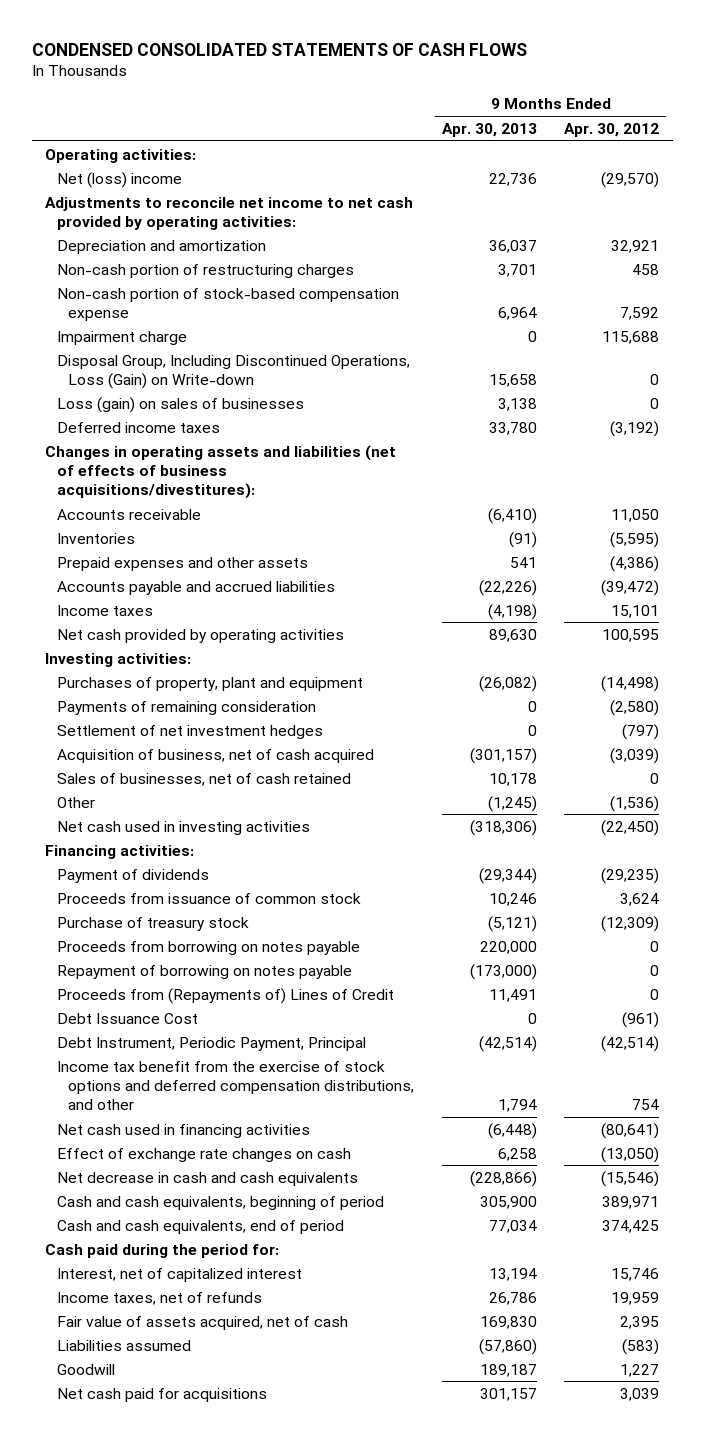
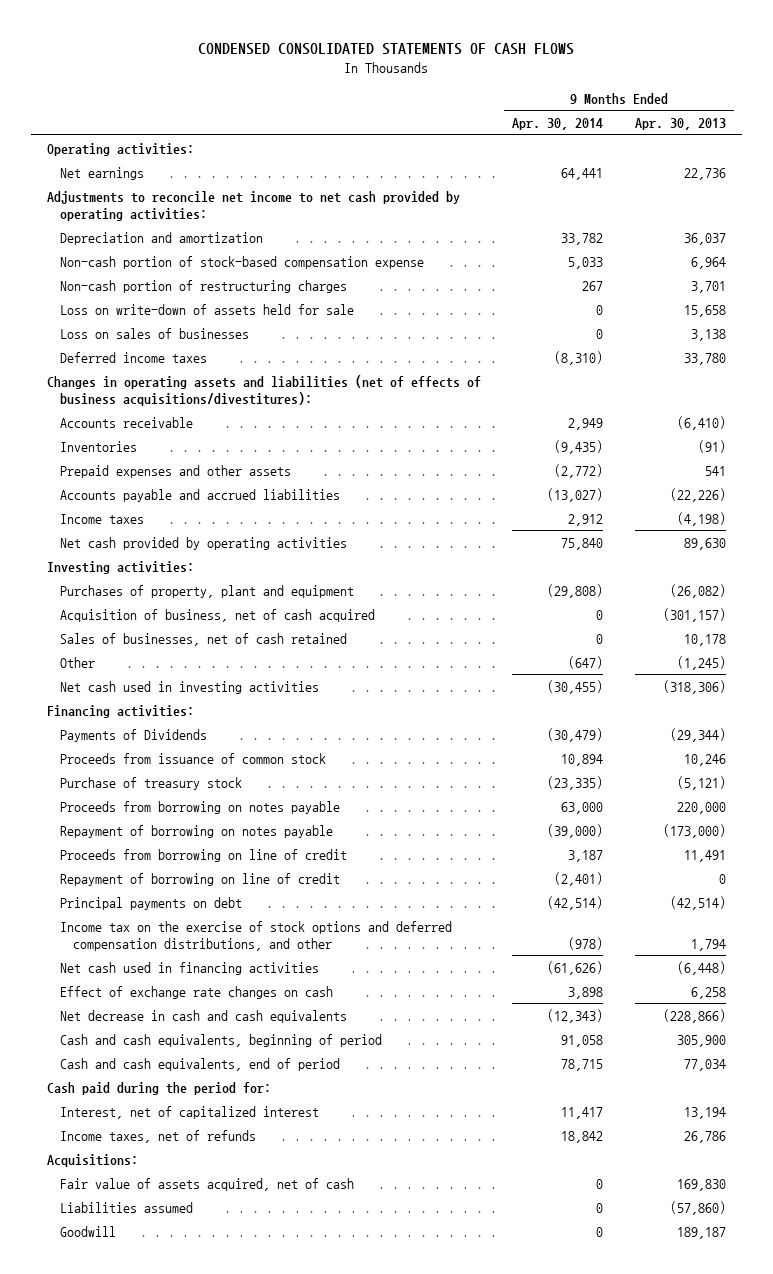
[564,122,660,137] Apr. 30, 2012 -> none
none -> [512,118,604,131] Apr. 30, 2014
[56,171,182,188] Net (loss) income -> [59,166,144,180] Net earnings
[56,330,187,345] Impairment charge -> none
[56,263,354,278] Non-cash portion of restructuring charges -> [59,279,347,293] Non-cash portion of restructuring charges
[56,354,410,389] Disposal Group, Including Discontinued Operations, Loss (Gain) on Write-down -> [59,303,354,315] Loss on write-down of assets held for sale
[56,396,304,413] Loss (gain) on sales of businesses -> [59,327,249,339] Loss on sales of businesses
[56,700,316,715] Payments of remaining consideration -> none
[56,724,323,739] Settlement of net investment hedges -> none
[56,868,209,883] Payment of dividends -> [59,728,207,742] Payments of Dividends
[56,1012,198,1024] Debt Issuance Cost -> none
[56,987,394,1004] Proceeds from (Repayments of) Lines of Credit -> [59,848,347,862] Proceeds from borrowing on line of credit
none -> [59,872,340,886] Repayment of borrowing on line of credit
[56,1036,366,1051] Debt Instrument, Periodic Payment, Principal -> [59,896,242,910] Principal payments on debt
[56,1060,415,1110] Income tax benefit from the exercise of stock options and deferred compensation distributions, and other -> [59,920,452,951] Income tax on the exercise of stock options and deferred compensation distributions, and other
none -> [46,1153,138,1167] Acquisitions:
[56,1387,267,1402] Net cash paid for acquisitions -> none

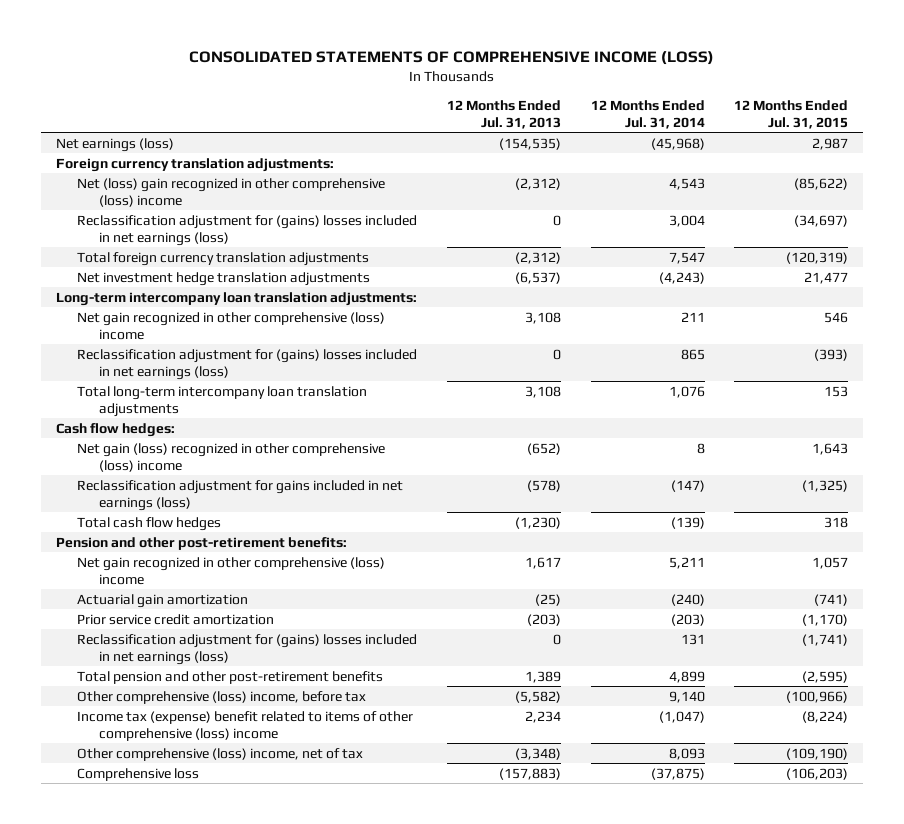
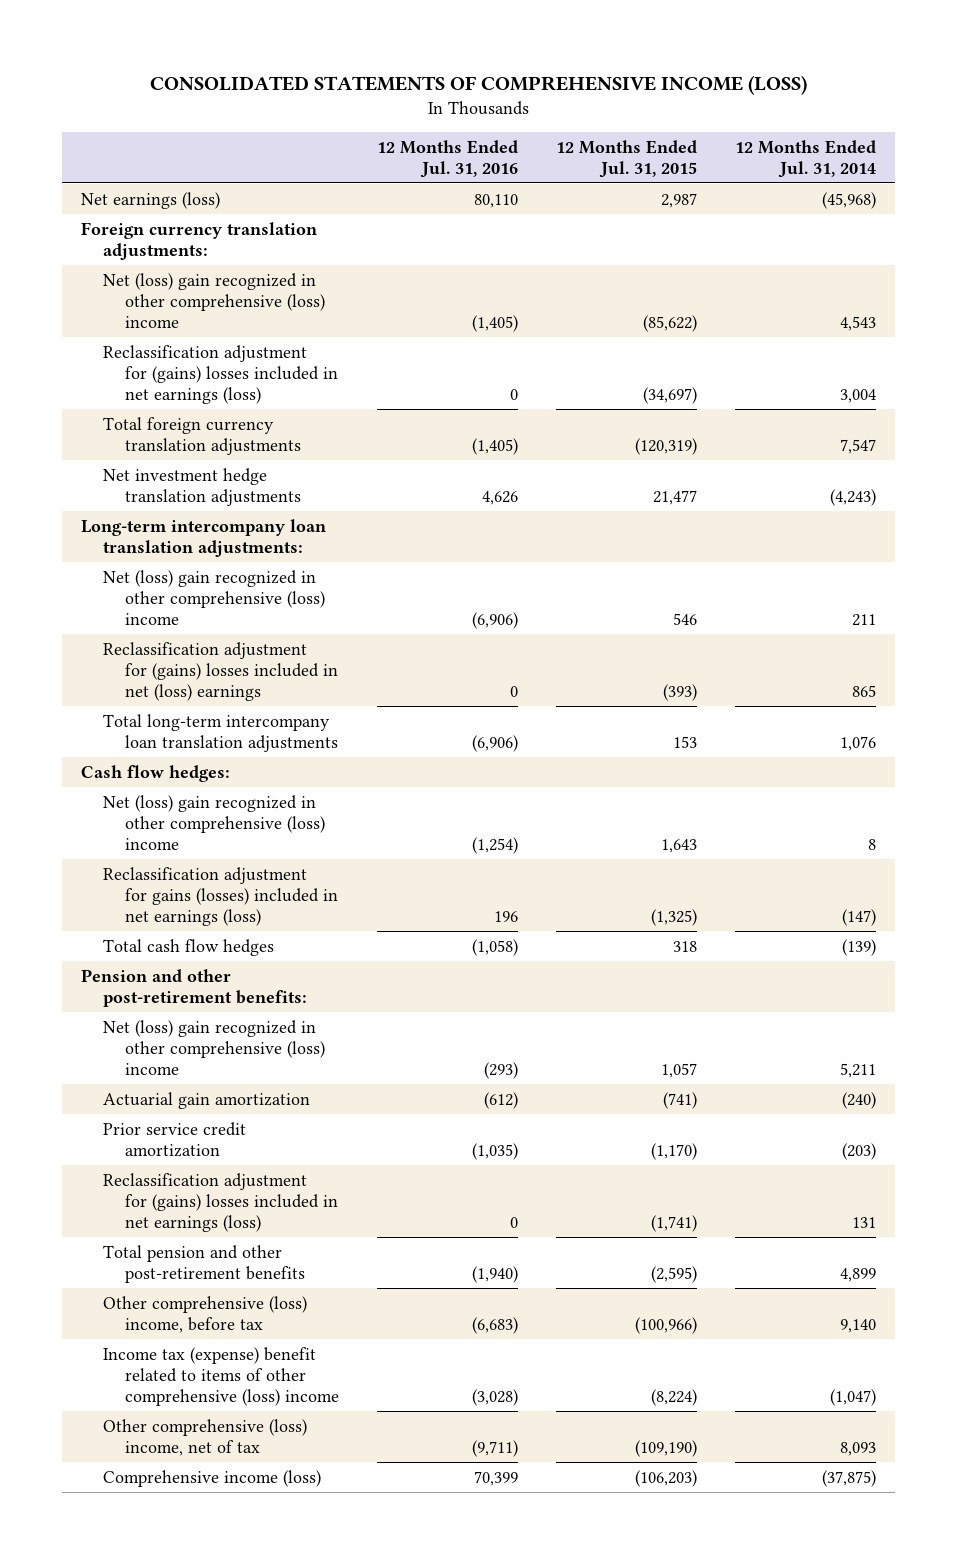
[446,99,561,129] 12 Months Ended Jul. 31, 2013 -> none
none -> [377,139,519,178] 12 Months Ended Jul. 31, 2016
[77,311,386,340] Net gain recognized in other comprehensive (loss) income -> [103,569,326,625] Net (loss) gain recognized in other comprehensive (loss) income
[77,348,418,380] Reclassification adjustment for (gains) losses included in net earnings (loss) -> [103,641,339,701] Reclassification adjustment for (gains) losses included in net (loss) earnings
[77,442,386,472] Net gain (loss) recognized in other comprehensive (loss) income -> [103,794,326,850] Net (loss) gain recognized in other comprehensive (loss) income
[77,479,404,511] Reclassification adjustment for gains included in net earnings (loss) -> [103,866,339,926] Reclassification adjustment for gains (losses) included in net earnings (loss)
[77,556,386,585] Net gain recognized in other comprehensive (loss) income -> [103,1019,326,1075] Net (loss) gain recognized in other comprehensive (loss) income
[77,767,200,781] Comprehensive loss -> [103,1469,322,1487] Comprehensive income (loss)

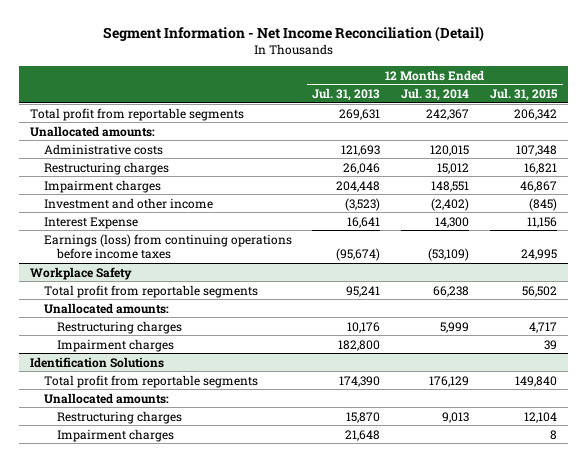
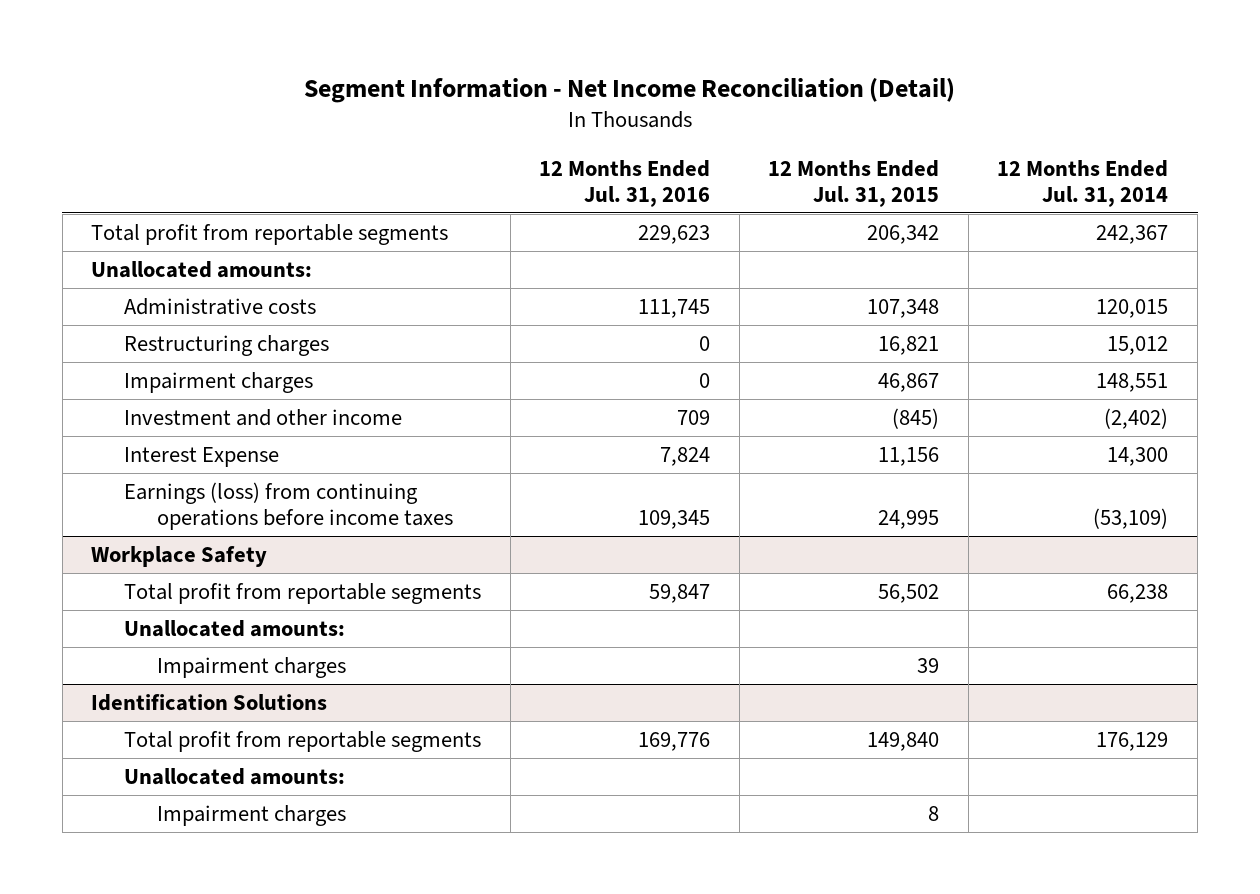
[312,88,381,102] Jul. 31, 2013 -> none
none -> [539,159,711,207] 12 Months Ended Jul. 31, 2016
[57,320,183,334] Restructuring charges -> none
[57,410,183,424] Restructuring charges -> none

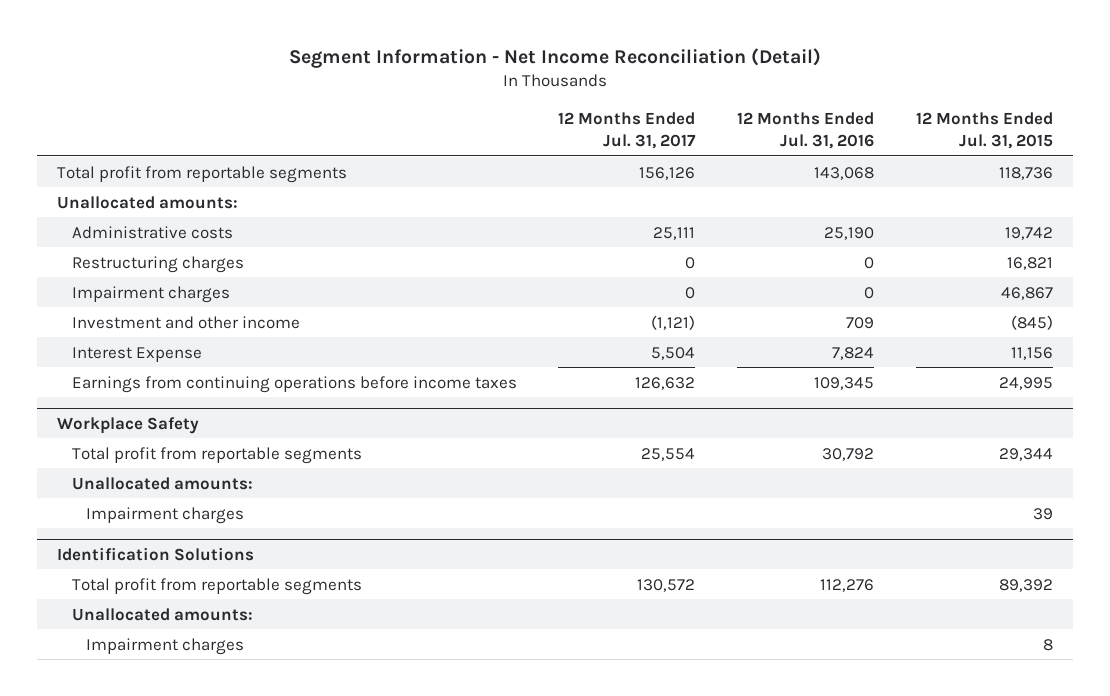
[997,159,1169,207] 12 Months Ended Jul. 31, 2014 -> none
none -> [558,111,697,150] 12 Months Ended Jul. 31, 2017
[638,224,711,244] 229,623 -> [813,166,874,180] 143,068
[867,224,940,244] 206,342 -> [998,166,1053,180] 118,736
[638,298,711,318] 111,745 -> [823,226,874,240] 25,190
[867,298,940,318] 107,348 -> [1004,226,1053,240] 19,742
[124,481,454,530] Earnings (loss) from continuing operations before income taxes -> [71,375,517,393] Earnings from continuing operations before income taxes
[649,583,711,603] 59,847 -> [821,447,874,461] 30,792
[878,583,940,603] 56,502 -> [998,447,1053,461] 29,344
[638,731,711,751] 169,776 -> [819,578,874,592] 112,276
[867,731,940,751] 149,840 -> [998,578,1053,592] 89,392

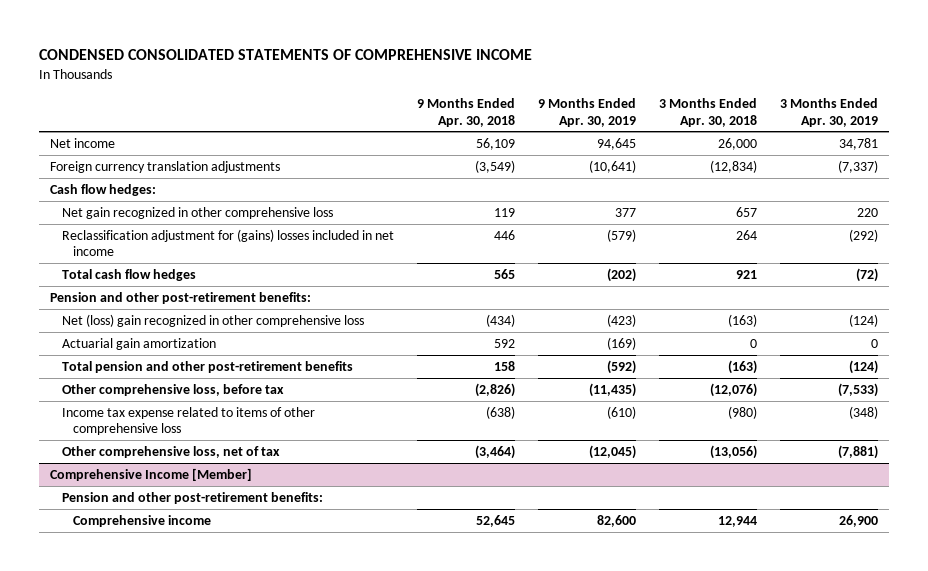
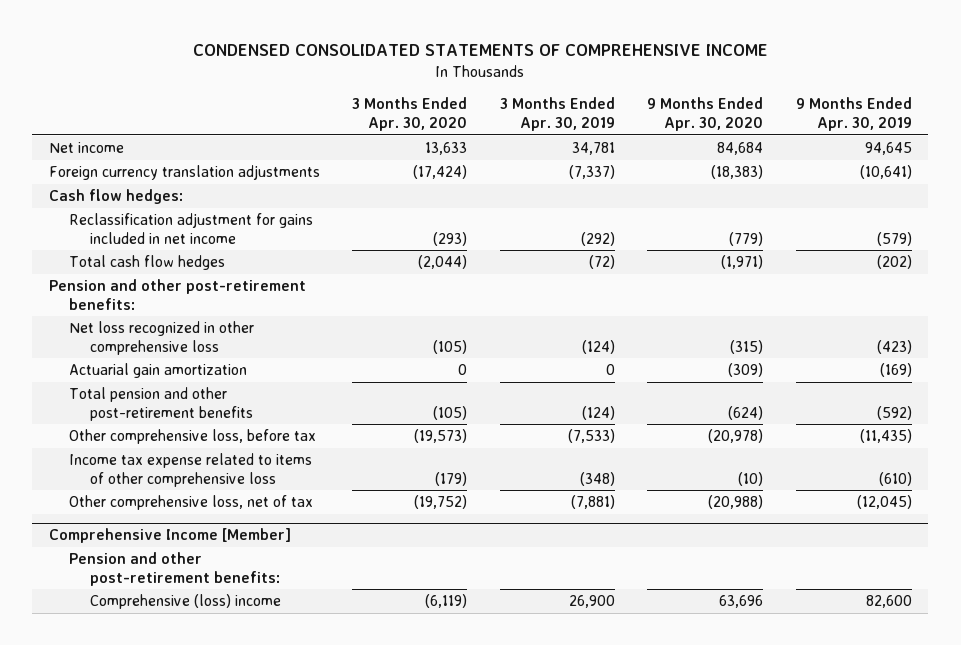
[416,98,515,127] 9 Months Ended Apr. 30, 2018 -> none
[658,98,757,127] 3 Months Ended Apr. 30, 2018 -> none
none -> [352,97,468,131] 3 Months Ended Apr. 30, 2020
none -> [647,97,764,131] 9 Months Ended Apr. 30, 2020
[61,206,333,219] Net gain recognized in other comprehensive loss -> none
[61,228,394,257] Reclassification adjustment for (gains) losses included in net income -> [69,213,314,244] Reclassification adjustment for gains included in net income
[61,313,364,327] Net (loss) gain recognized in other comprehensive loss -> [69,321,255,355] Net loss recognized in other comprehensive loss
[73,514,212,527] Comprehensive income -> [89,594,281,610] Comprehensive (loss) income

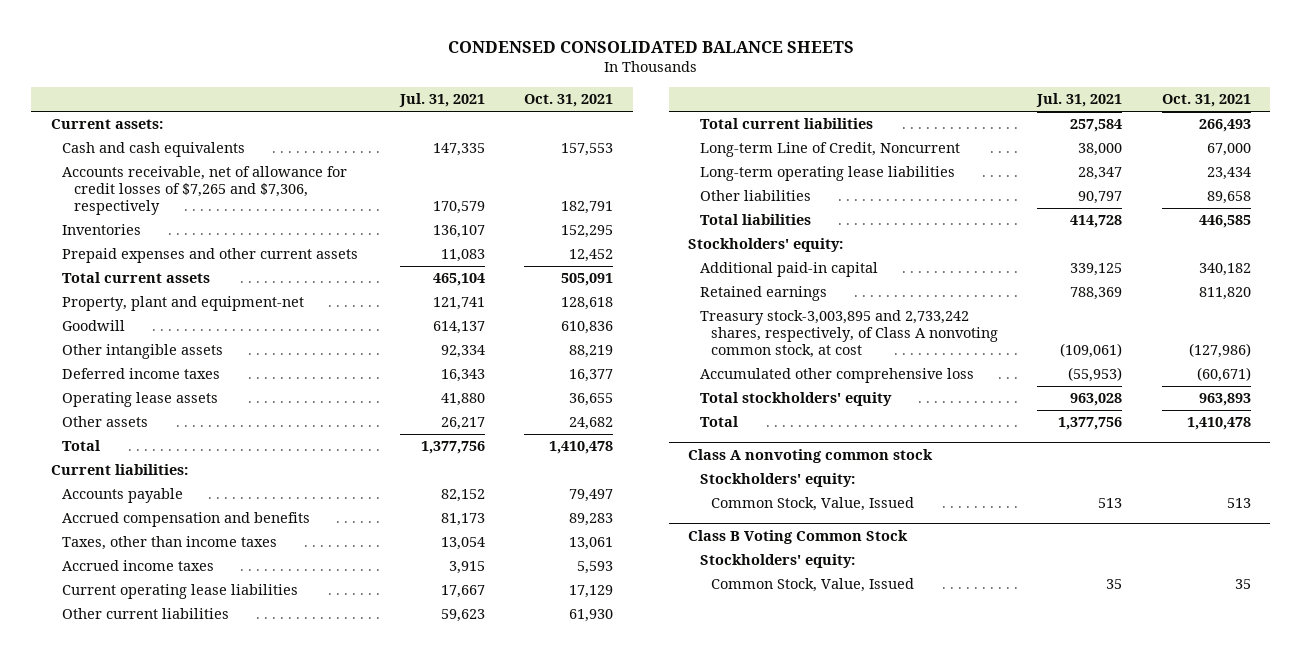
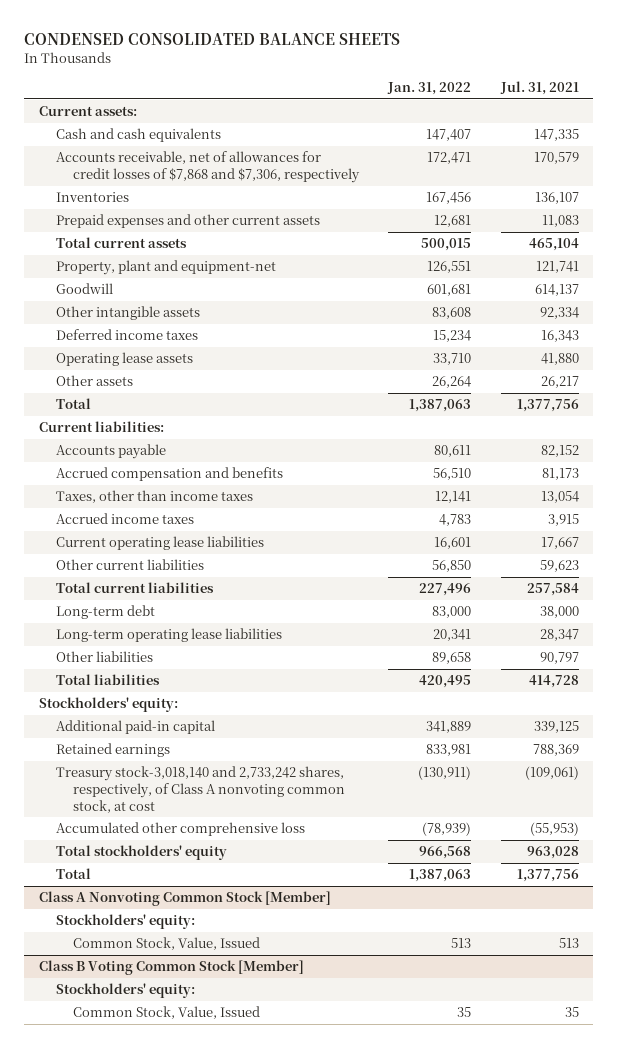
[524,94,614,108] Oct. 31, 2021 -> none
none -> [387,82,472,96] Jan. 31, 2022
[62,166,348,215] Accounts receivable, net of allowance for credit losses of $7,265 and $7,306, respectively -> [56,151,361,183] Accounts receivable, net of allowances for credit losses of $7,868 and $7,306, respectively
[699,142,960,158] Long-term Line of Credit, Noncurrent -> [56,605,156,620] Long-term debt
[699,310,999,358] Treasury stock-3,003,895 and 2,733,242 shares, respectively, of Class A nonvoting common stock, at cost -> [56,766,346,813] Treasury stock-3,018,140 and 2,733,242 shares, respectively, of Class A nonvoting common stock, at cost
[688,448,934,463] Class A nonvoting common stock -> [38,891,331,907] Class A Nonvoting Common Stock [Member]
[688,529,909,544] Class B Voting Common Stock -> [38,960,304,976] Class B Voting Common Stock [Member]

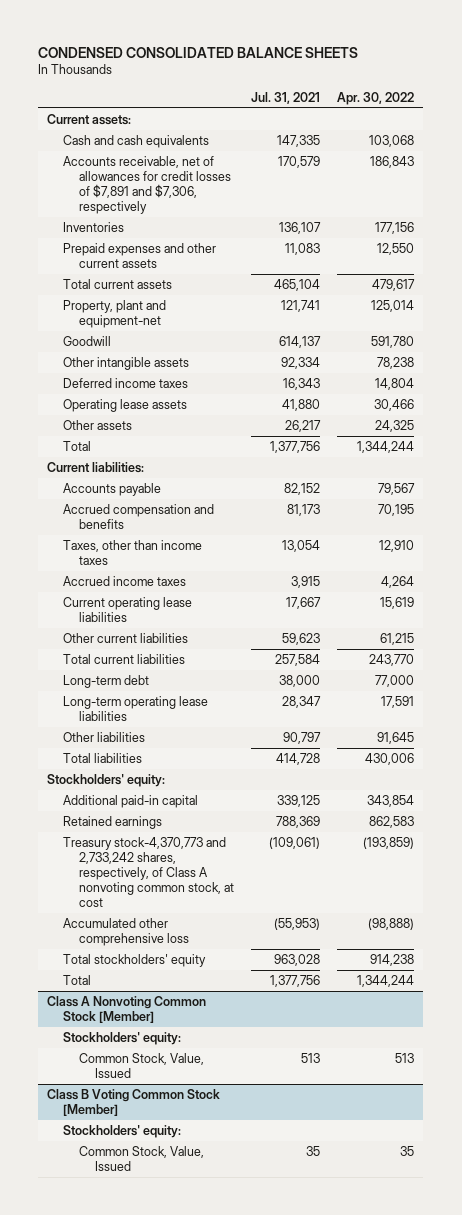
[387,82,472,96] Jan. 31, 2022 -> none
none -> [337,91,415,105] Apr. 30, 2022
[56,151,361,183] Accounts receivable, net of allowances for credit losses of $7,868 and $7,306, respectively -> [62,156,231,214] Accounts receivable, net of allowances for credit losses of $7,891 and $7,306, respectively
[56,766,346,813] Treasury stock-3,018,140 and 2,733,242 shares, respectively, of Class A nonvoting common stock, at cost -> [62,837,234,907] Treasury stock-4,370,773 and 2,733,242 shares, respectively, of Class A nonvoting common stock, at cost

